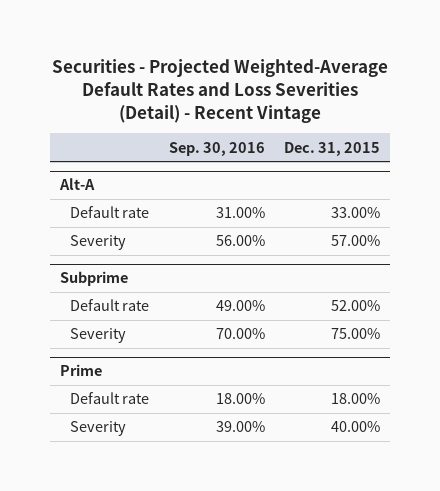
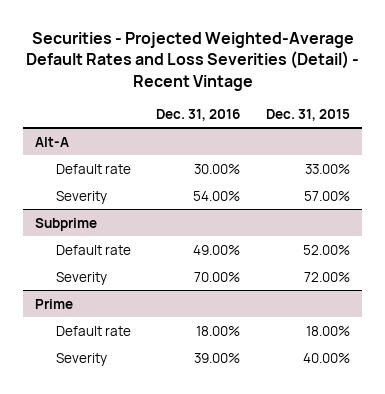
[168,141,265,156] Sep. 30, 2016 -> none
none -> [156,108,241,121] Dec. 31, 2016
[330,328,380,340] 75.00% -> [303,271,350,282] 72.00%

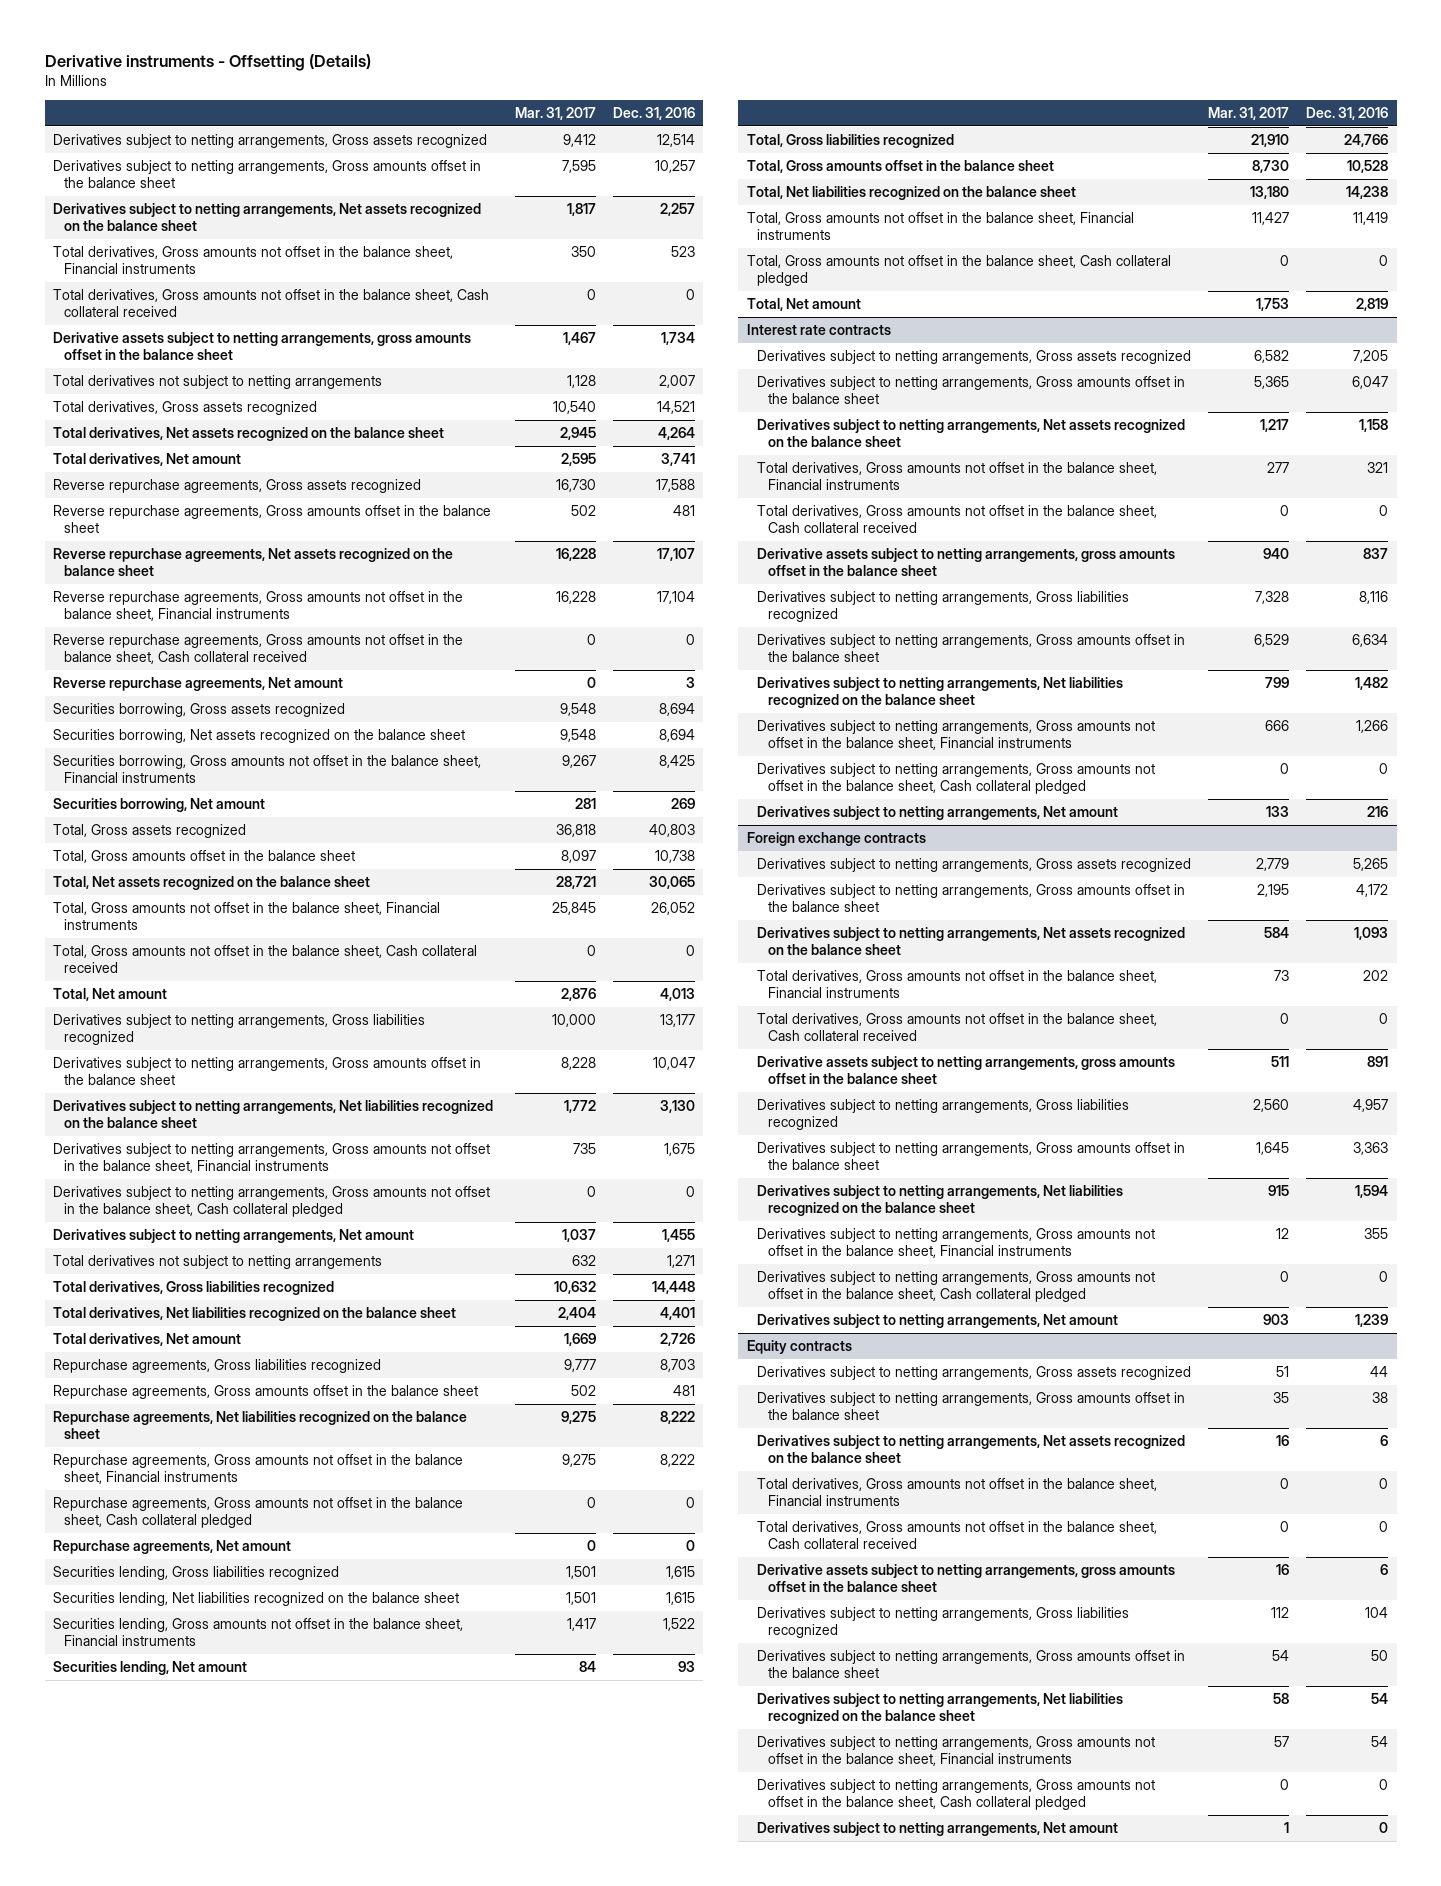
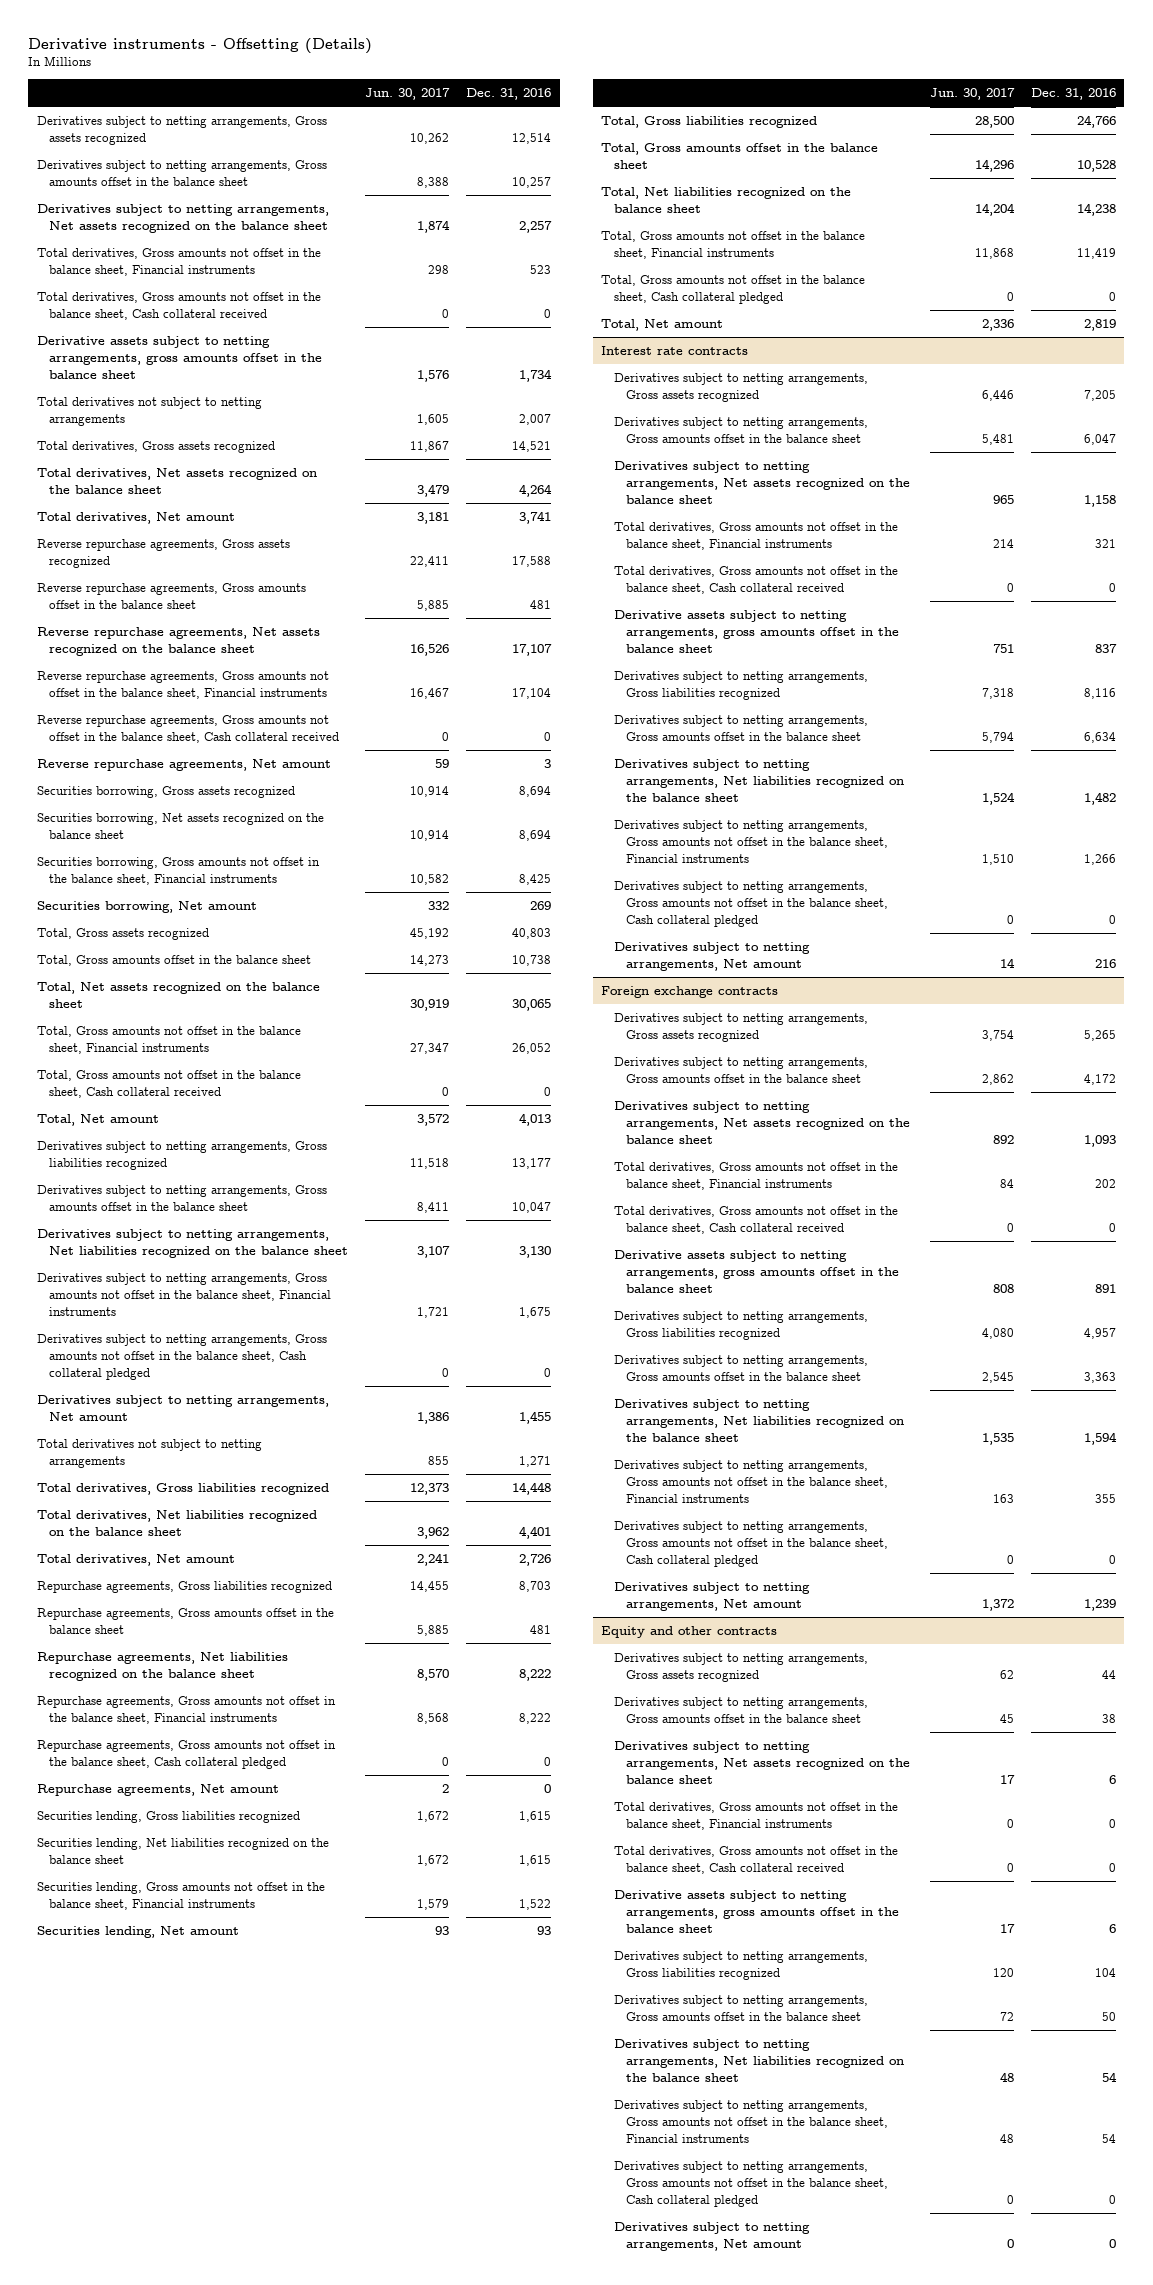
[514,107,596,121] Mar. 31, 2017 -> none
none -> [365,88,451,101] Jun. 30, 2017
[746,1340,852,1355] Equity contracts -> [601,1626,778,1639] Equity and other contracts

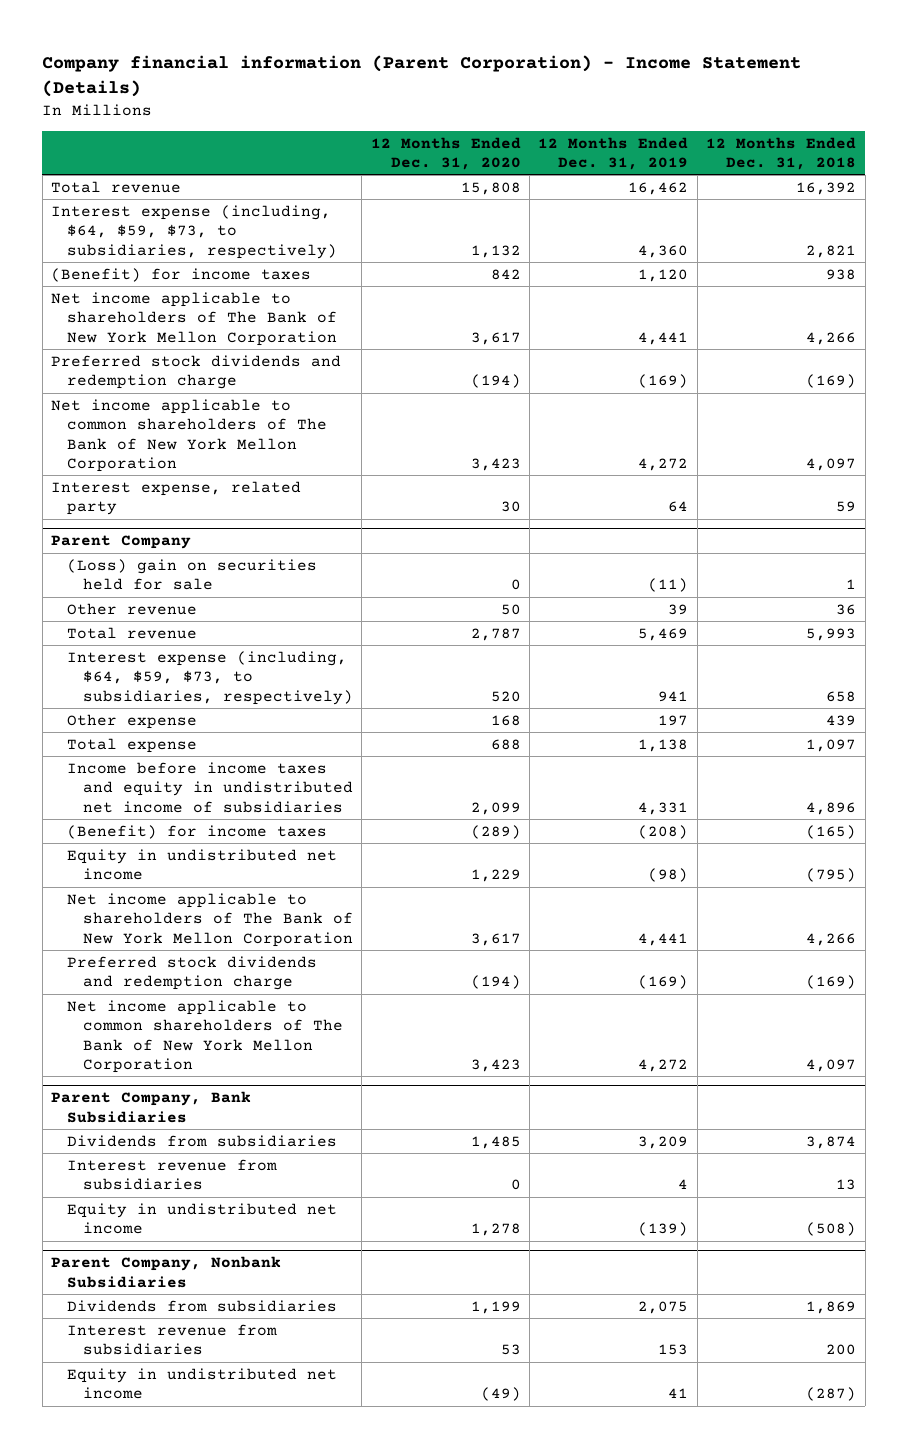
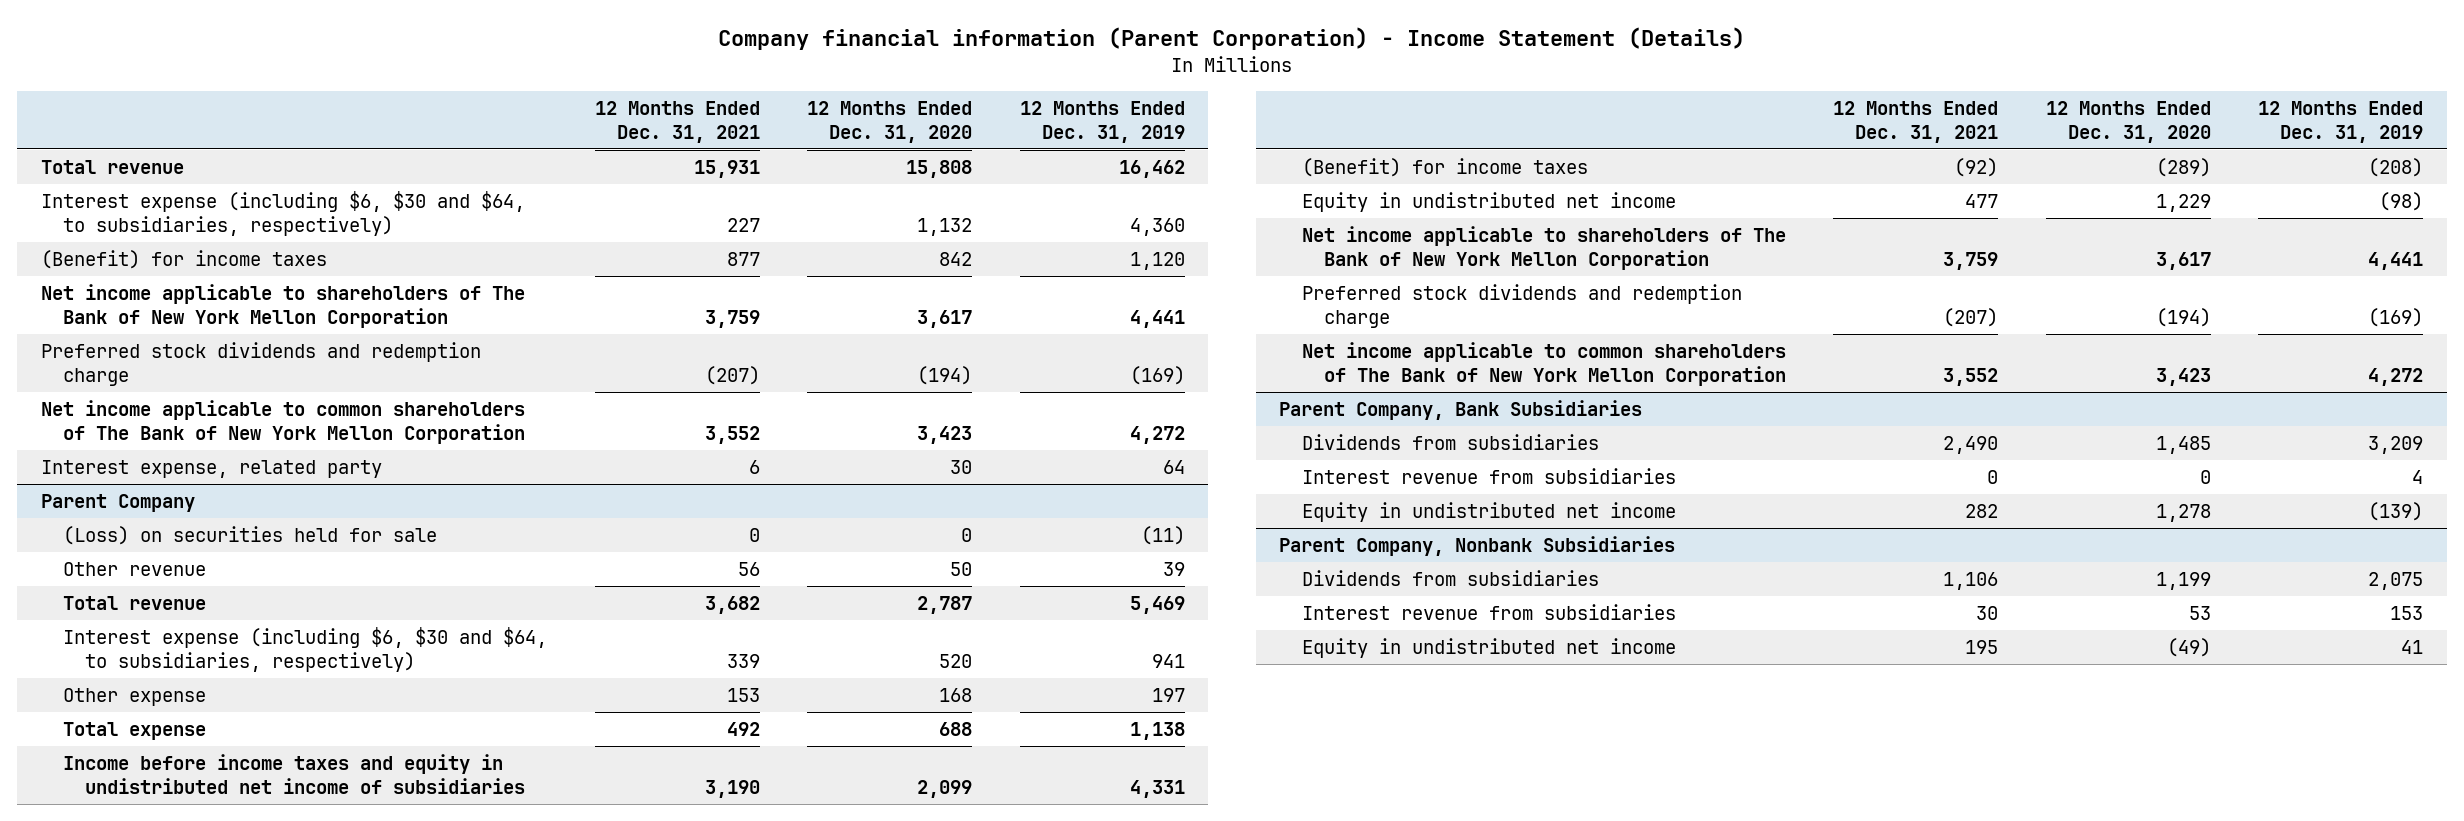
[706,136,857,171] 12 Months Ended Dec. 31, 2018 -> none
none -> [594,100,760,143] 12 Months Ended Dec. 31, 2021
[51,204,338,259] Interest expense (including, $64, $59, $73, to subsidiaries, respectively) -> [40,190,525,236] Interest expense (including $6, $30 and $64, to subsidiaries, respectively)
[67,558,318,591] (Loss) gain on securities held for sale -> [62,525,437,545] (Loss) on securities held for sale
[67,650,354,705] Interest expense (including, $64, $59, $73, to subsidiaries, respectively) -> [62,626,547,672] Interest expense (including $6, $30 and $64, to subsidiaries, respectively)

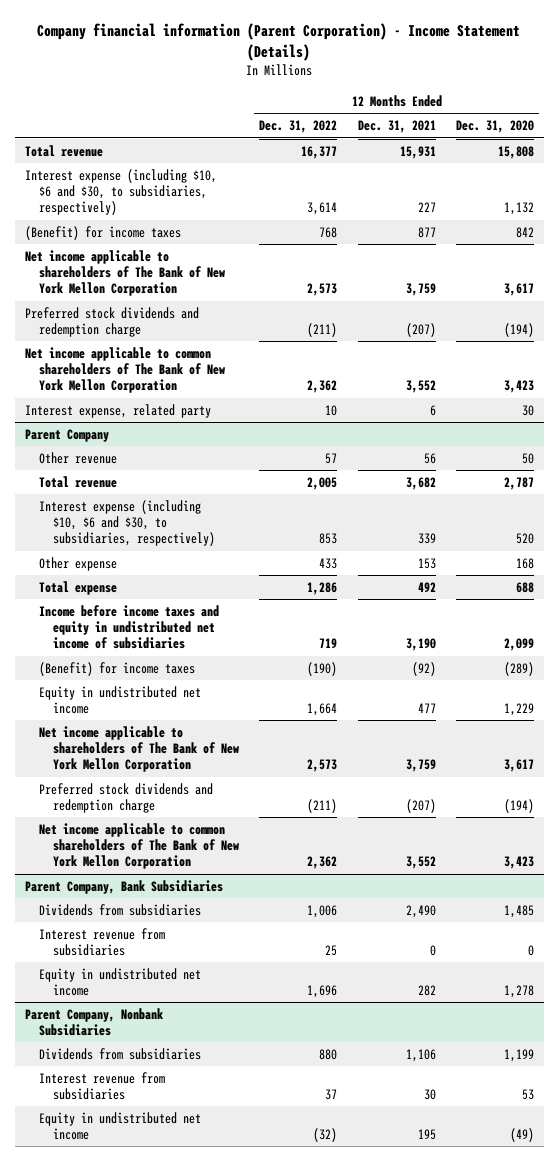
[1019,100,1185,143] 12 Months Ended Dec. 31, 2019 -> none
none -> [259,120,338,134] Dec. 31, 2022
[40,190,525,236] Interest expense (including $6, $30 and $64, to subsidiaries, respectively) -> [24,168,217,216] Interest expense (including $10, $6 and $30, to subsidiaries, respectively)
[62,525,437,545] (Loss) on securities held for sale -> none
[62,626,547,672] Interest expense (including $6, $30 and $64, to subsidiaries, respectively) -> [38,499,215,547] Interest expense (including $10, $6 and $30, to subsidiaries, respectively)

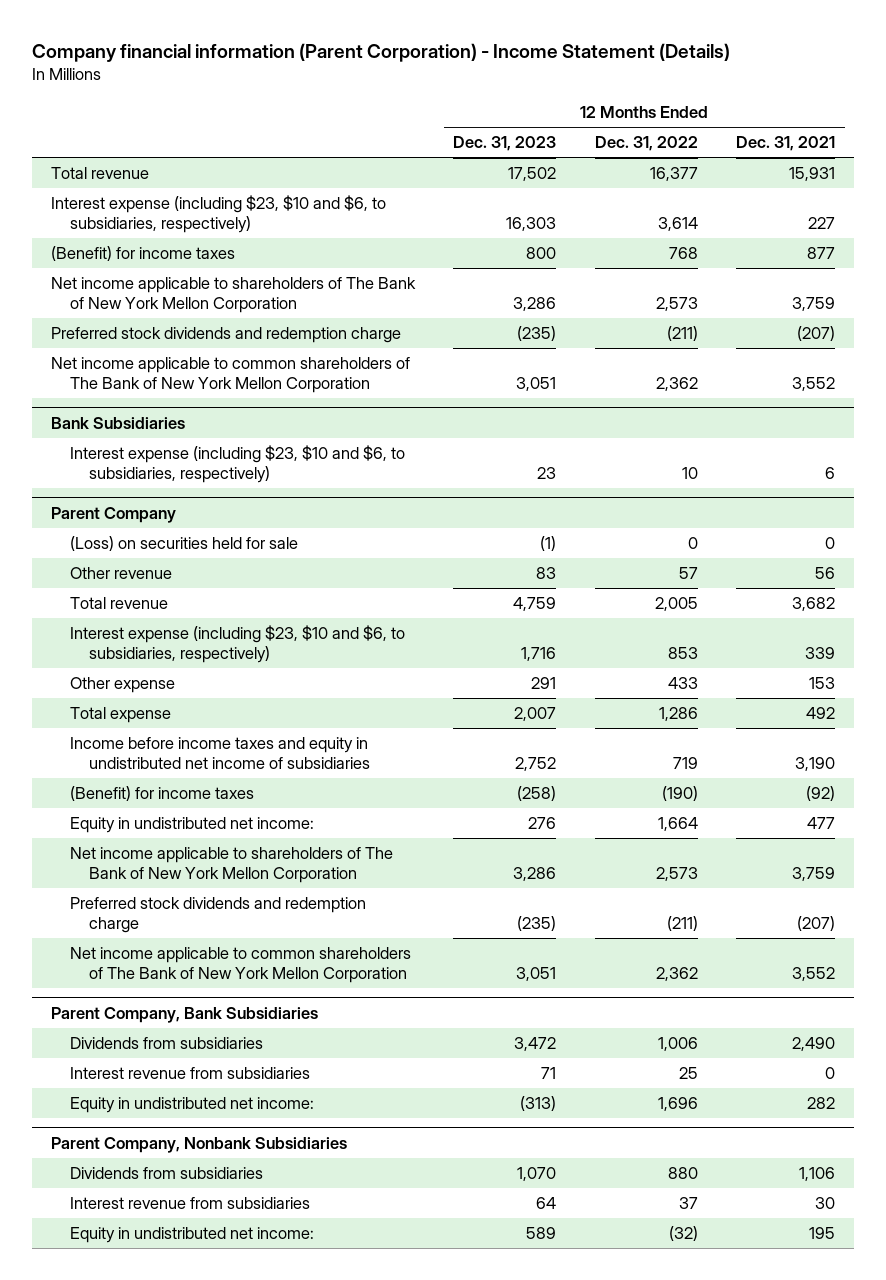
[455,120,534,134] Dec. 31, 2020 -> none
none -> [453,136,557,152] Dec. 31, 2023
[24,168,217,216] Interest expense (including $10, $6 and $30, to subsidiaries, respectively) -> [50,195,386,233] Interest expense (including $23, $10 and $6, to subsidiaries, respectively)
[24,403,211,418] Interest expense, related party -> none
none -> [50,417,185,430] Bank Subsidiaries
none -> [70,445,406,483] Interest expense (including $23, $10 and $6, to subsidiaries, respectively)
none -> [70,536,299,552] (Loss) on securities held for sale
[38,499,215,547] Interest expense (including $10, $6 and $30, to subsidiaries, respectively) -> [70,625,406,663] Interest expense (including $23, $10 and $6, to subsidiaries, respectively)
[38,685,201,715] Equity in undistributed net income -> [70,817,315,834] Equity in undistributed net income:
[38,967,201,997] Equity in undistributed net income -> [70,1097,315,1114] Equity in undistributed net income:
[38,1111,201,1141] Equity in undistributed net income -> [70,1227,315,1244] Equity in undistributed net income:

